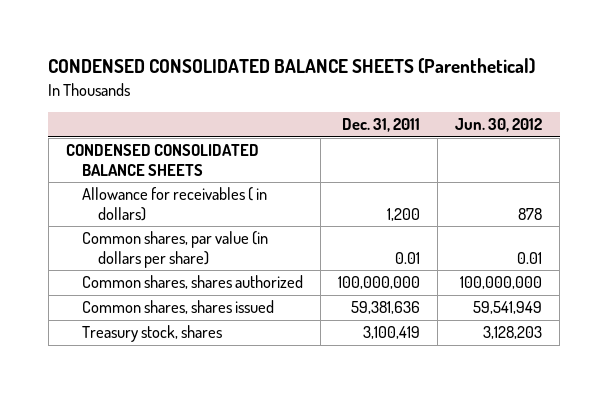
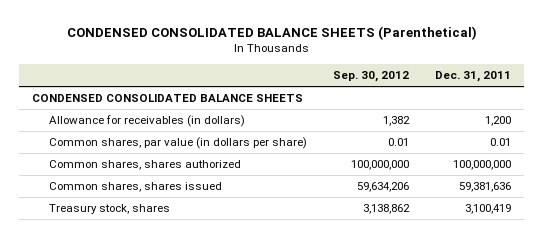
[454,118,542,133] Jun. 30, 2012 -> none
none -> [332,71,409,83] Sep. 30, 2012
[81,187,267,221] Allowance for receivables ( in dollars) -> [48,115,245,128] Allowance for receivables (in dollars)

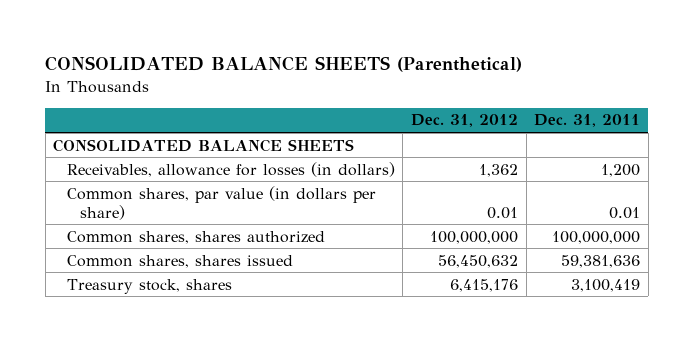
[66,25,477,40] CONDENSED CONSOLIDATED BALANCE SHEETS (Parenthetical) -> [45,56,523,73] CONSOLIDATED BALANCE SHEETS (Parenthetical)
[332,71,409,83] Sep. 30, 2012 -> none
none -> [410,114,518,128] Dec. 31, 2012
[32,94,304,103] CONDENSED CONSOLIDATED BALANCE SHEETS -> [53,138,355,152] CONSOLIDATED BALANCE SHEETS
[48,115,245,128] Allowance for receivables (in dollars) -> [66,161,395,177] Receivables, allowance for losses (in dollars)

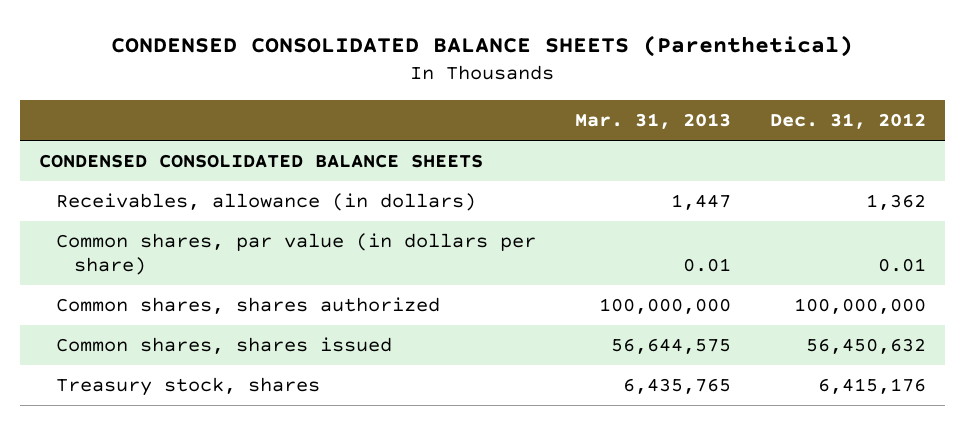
[45,56,523,73] CONSOLIDATED BALANCE SHEETS (Parenthetical) -> [111,34,854,57] CONDENSED CONSOLIDATED BALANCE SHEETS (Parenthetical)
[534,114,641,128] Dec. 31, 2011 -> none
none -> [575,113,732,130] Mar. 31, 2013
[53,138,355,152] CONSOLIDATED BALANCE SHEETS -> [38,154,483,169] CONDENSED CONSOLIDATED BALANCE SHEETS
[66,161,395,177] Receivables, allowance for losses (in dollars) -> [56,193,477,212] Receivables, allowance (in dollars)

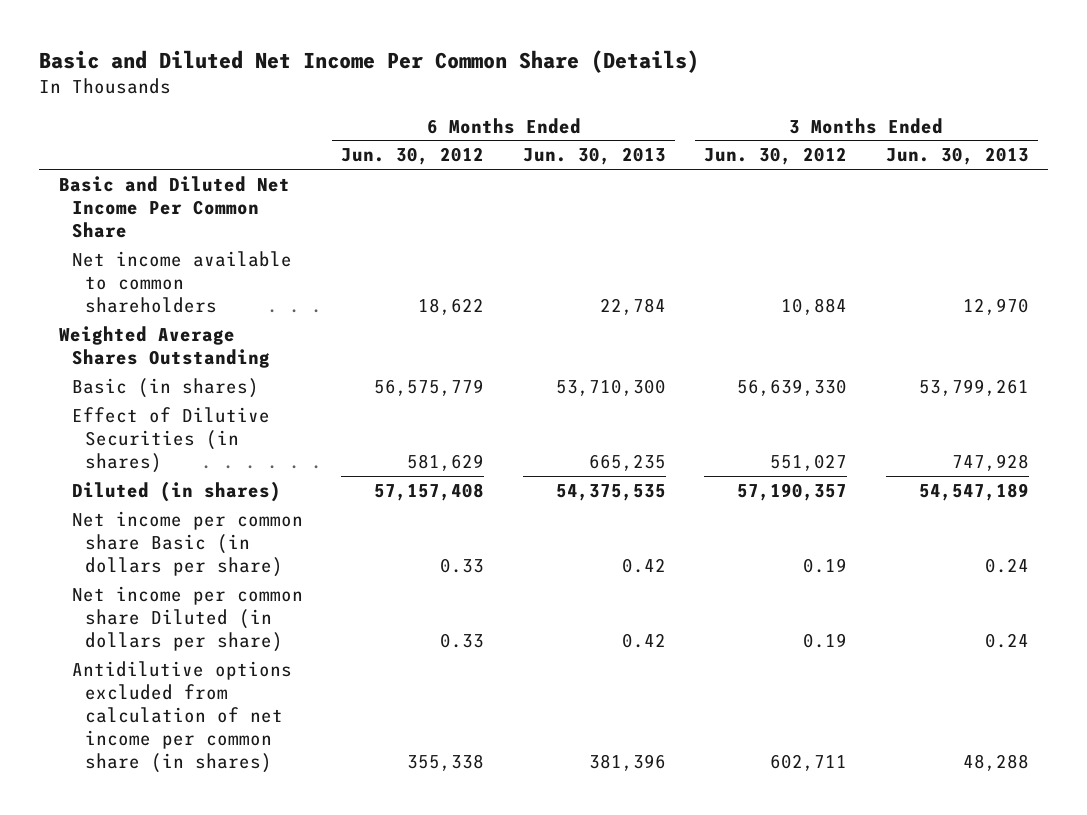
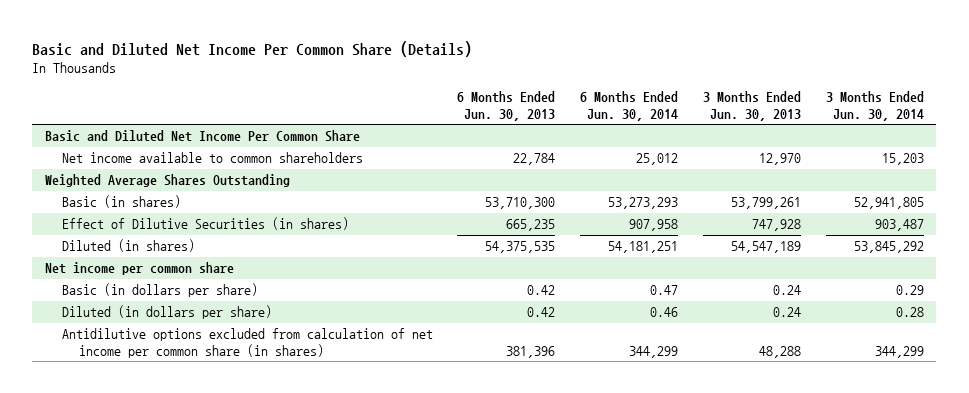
[341,147,485,166] Jun. 30, 2012 -> none
[704,147,848,166] Jun. 30, 2012 -> none
none -> [580,91,679,121] 6 Months Ended Jun. 30, 2014
none -> [825,91,924,121] 3 Months Ended Jun. 30, 2014
none -> [44,262,234,276] Net income per common share
[71,510,303,577] Net income per common share Basic (in dollars per share) -> [61,283,258,298] Basic (in dollars per share)
[71,585,303,652] Net income per common share Diluted (in dollars per share) -> [61,305,272,320] Diluted (in dollars per share)

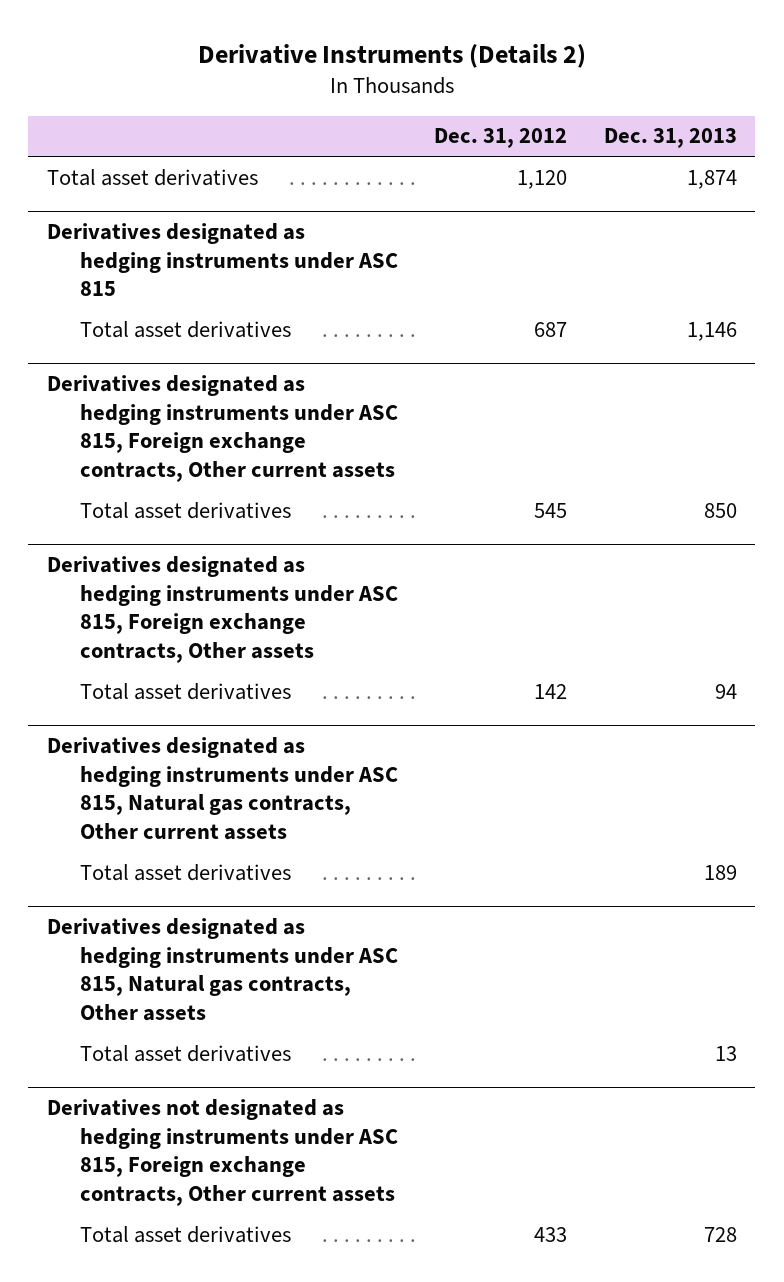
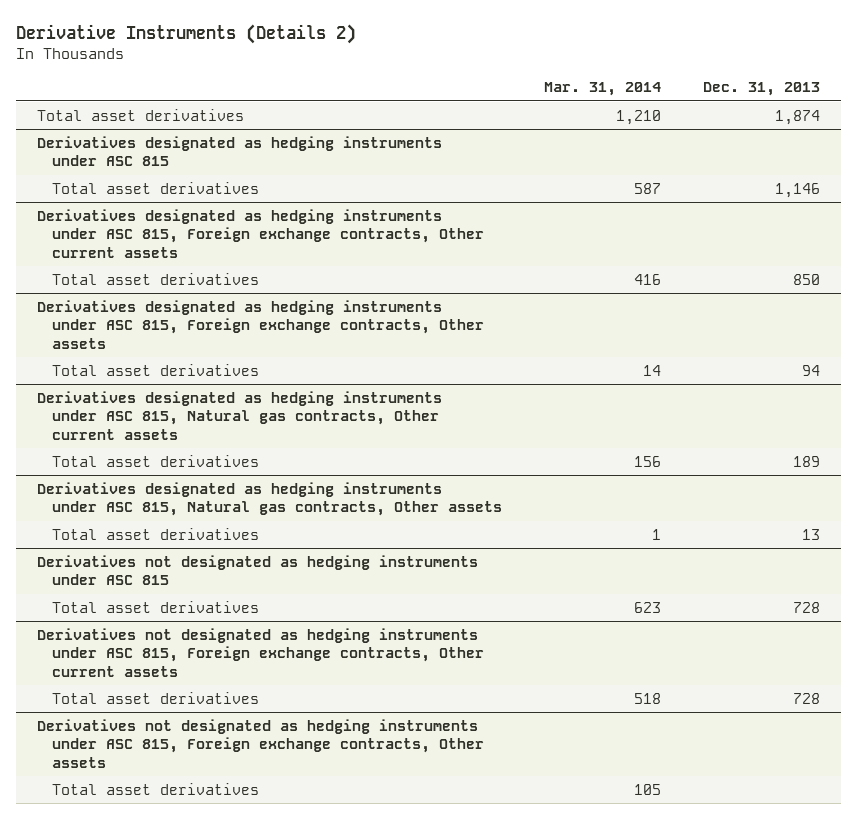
[434,128,568,149] Dec. 31, 2012 -> none
none -> [544,82,662,97] Mar. 31, 2014
none -> [36,554,478,586] Derivatives not designated as hedging instruments under ASC 815
none -> [52,600,260,613] Total asset derivatives
none -> [36,718,485,769] Derivatives not designated as hedging instruments under ASC 815, Foreign exchange contracts, Other assets
none -> [52,782,260,795] Total asset derivatives

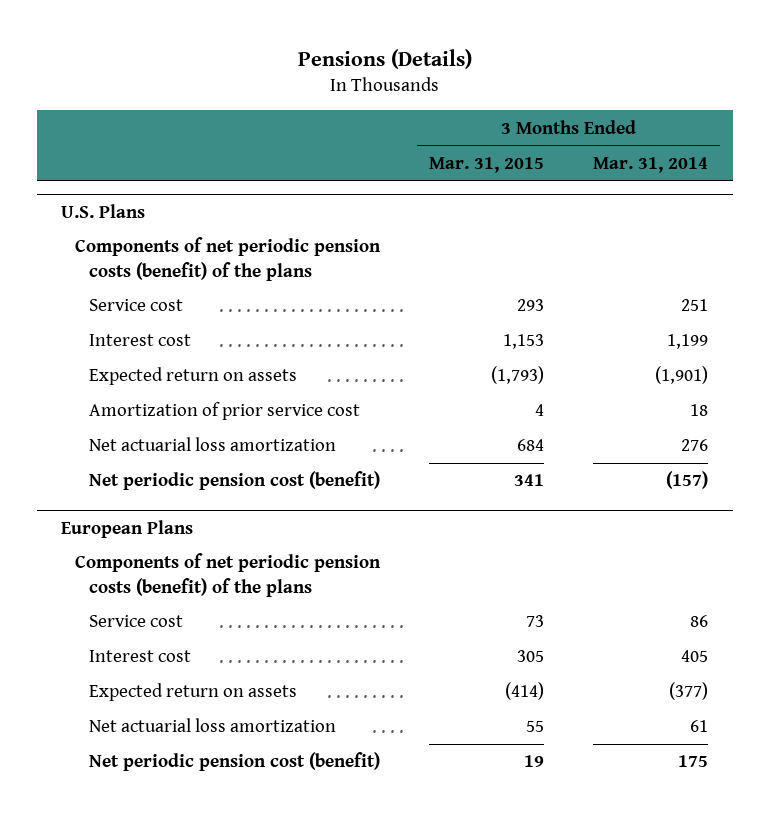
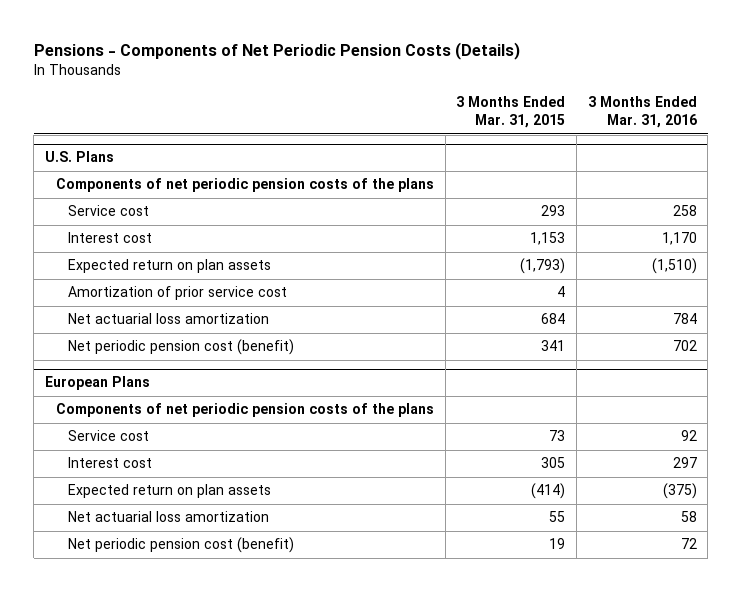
[297,48,472,69] Pensions (Details) -> [33,41,520,60] Pensions - Components of Net Periodic Pension Costs (Details)
[593,156,709,173] Mar. 31, 2014 -> none
none -> [587,96,697,129] 3 Months Ended Mar. 31, 2016
[74,237,381,281] Components of net periodic pension costs (benefit) of the plans -> [56,178,435,193] Components of net periodic pension costs of the plans
[88,367,297,386] Expected return on assets -> [67,259,271,274] Expected return on plan assets
[74,553,381,597] Components of net periodic pension costs (benefit) of the plans -> [56,403,435,418] Components of net periodic pension costs of the plans
[88,683,297,702] Expected return on assets -> [67,484,271,499] Expected return on plan assets

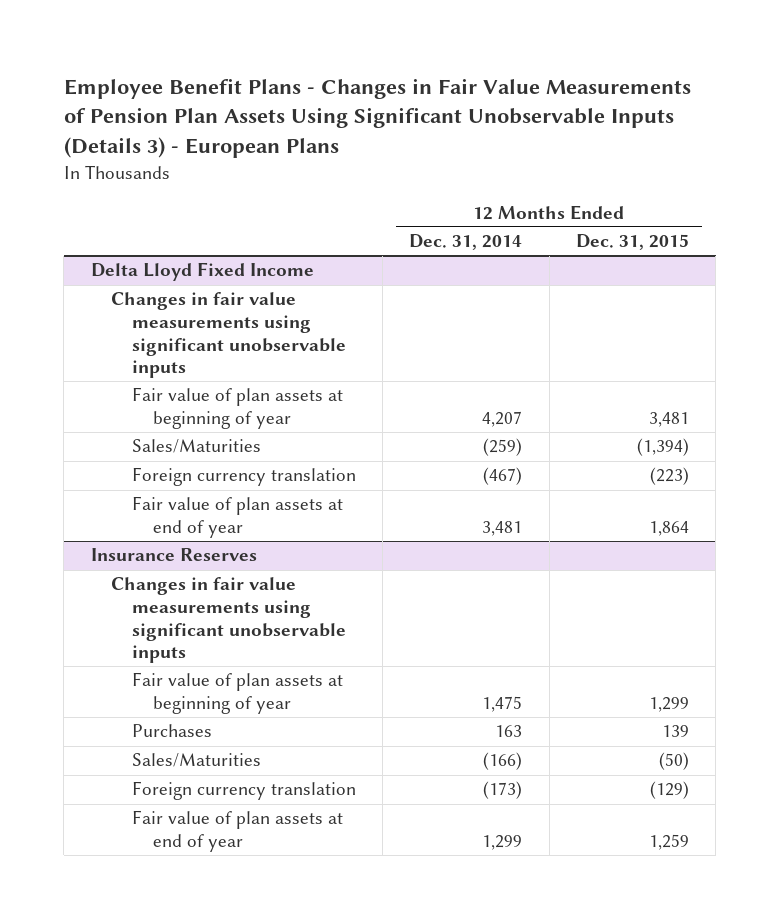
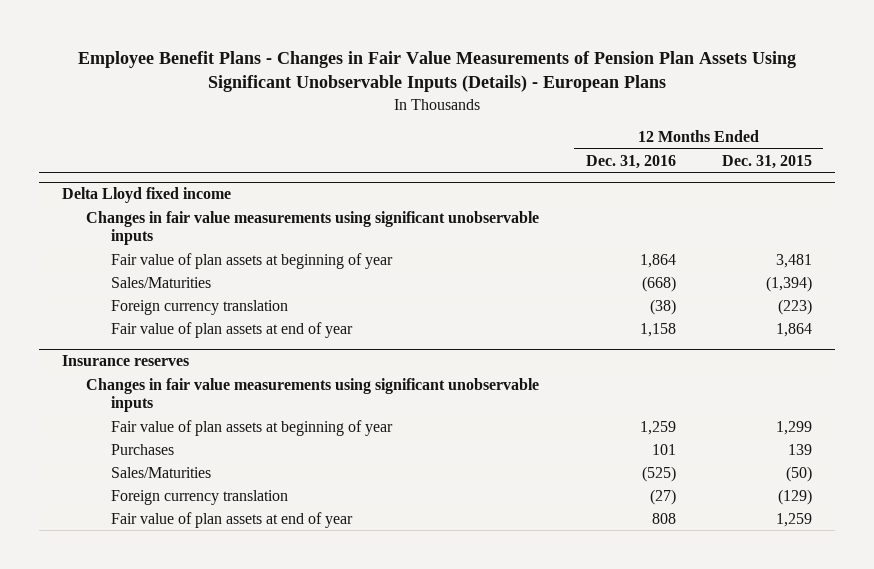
[63,77,691,159] Employee Benefit Plans - Changes in Fair Value Measurements of Pension Plan Assets Using Significant Unobservable Inputs (Details 3) - European Plans -> [78,50,797,93] Employee Benefit Plans - Changes in Fair Value Measurements of Pension Plan Assets Using Significant Unobservable Inputs (Details) - European Plans
[409,234,523,251] Dec. 31, 2014 -> none
none -> [585,154,676,169] Dec. 31, 2016
[90,262,314,282] Delta Lloyd Fixed Income -> [62,187,232,204] Delta Lloyd fixed income
[90,548,257,562] Insurance Reserves -> [62,355,190,367] Insurance reserves

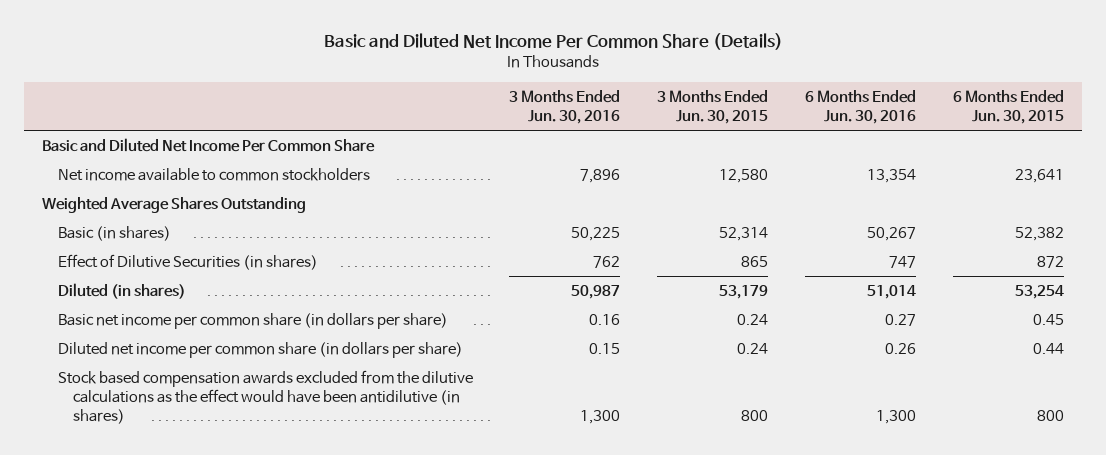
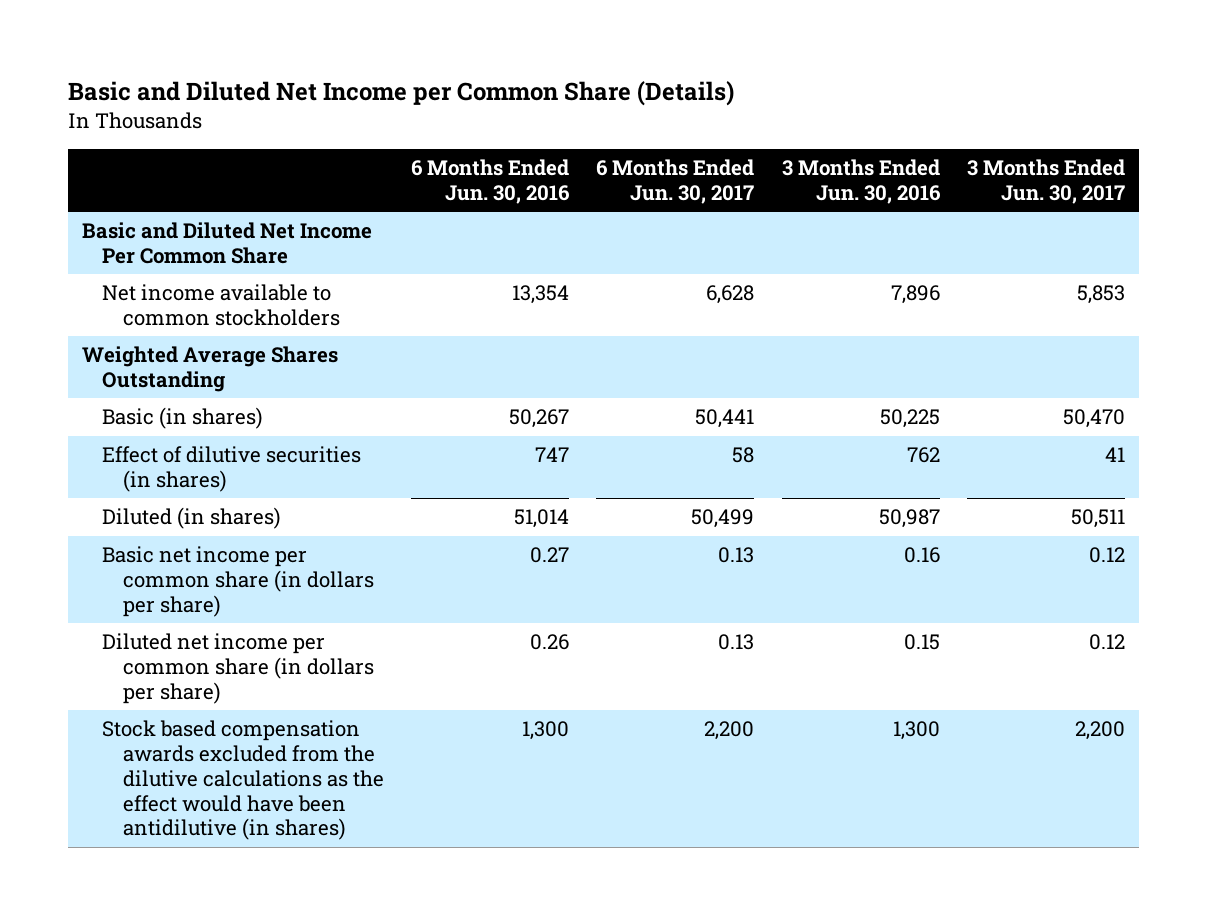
[324,32,784,50] Basic and Diluted Net Income Per Common Share (Details) -> [67,81,734,107] Basic and Diluted Net Income per Common Share (Details)
[657,89,769,124] 3 Months Ended Jun. 30, 2015 -> none
[953,89,1065,124] 6 Months Ended Jun. 30, 2015 -> none
none -> [596,159,755,204] 6 Months Ended Jun. 30, 2017
none -> [967,159,1126,204] 3 Months Ended Jun. 30, 2017
[57,253,318,270] Effect of Dilutive Securities (in shares) -> [102,446,362,493] Effect of dilutive securities (in shares)

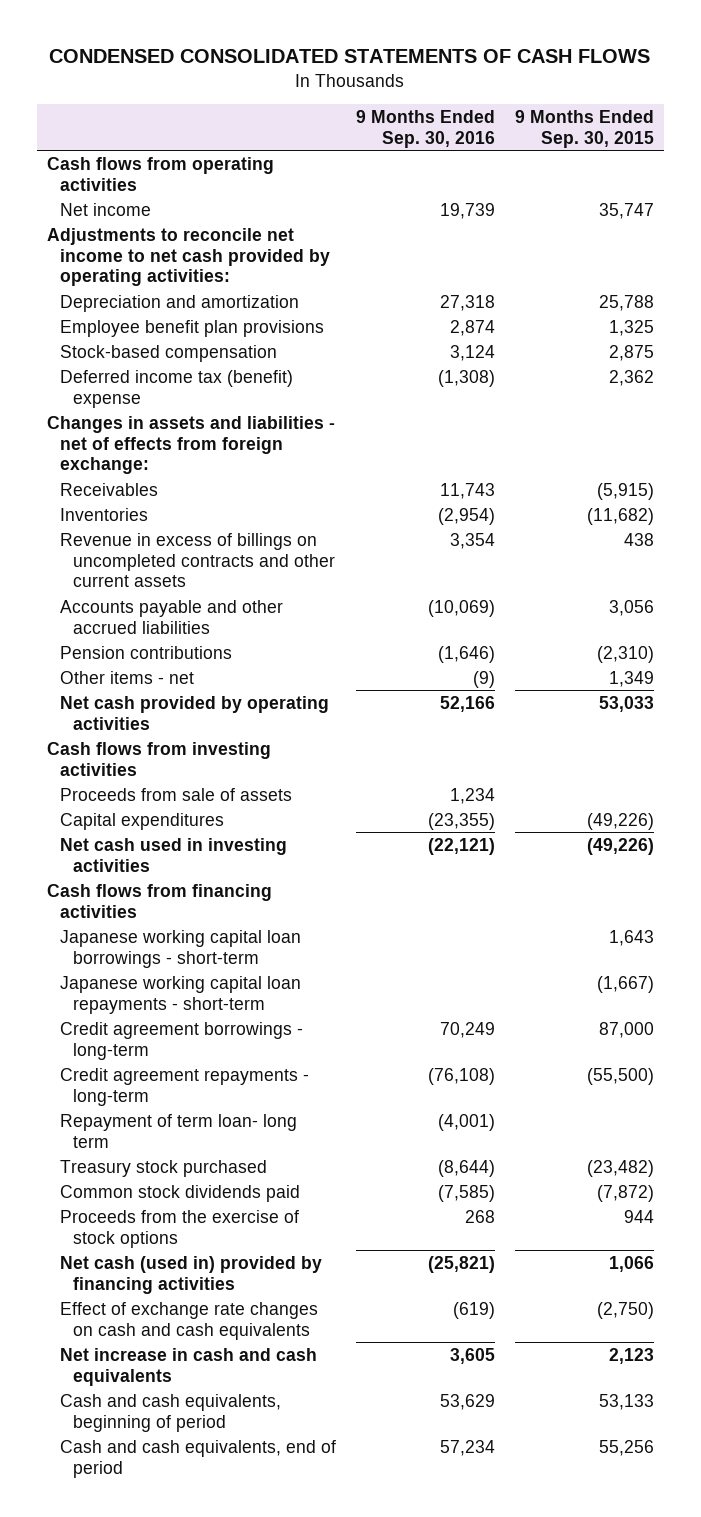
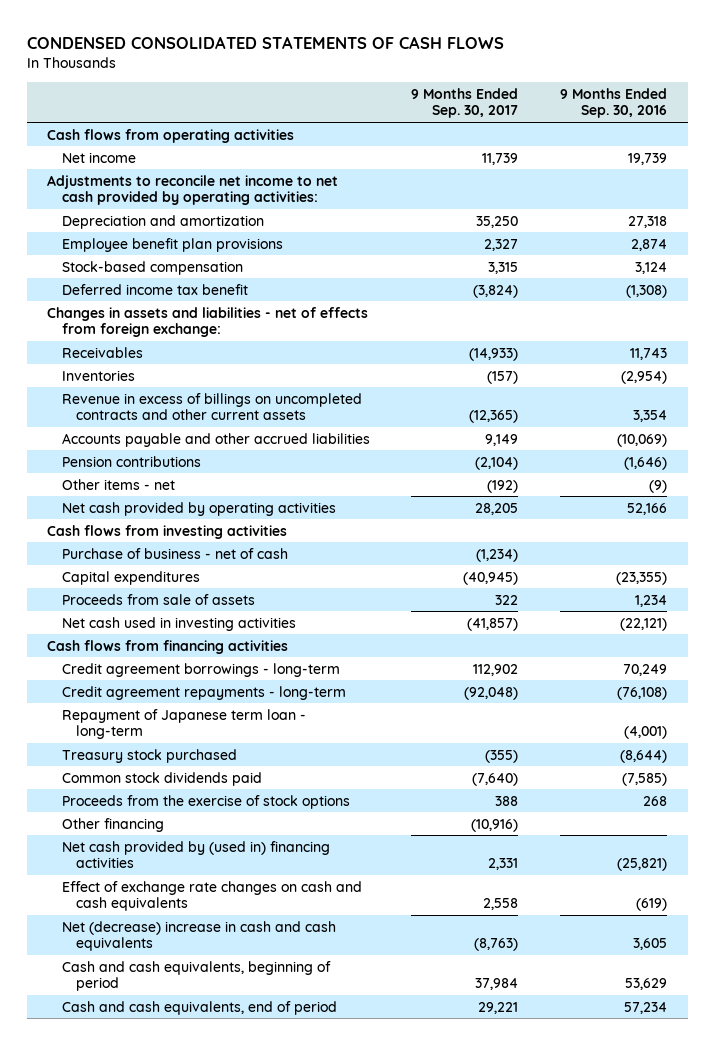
[514,109,654,148] 9 Months Ended Sep. 30, 2015 -> none
none -> [411,87,519,119] 9 Months Ended Sep. 30, 2017
[59,369,293,408] Deferred income tax (benefit) expense -> [61,283,248,295] Deferred income tax benefit
none -> [61,547,288,559] Purchase of business - net of cash
[59,787,292,801] Proceeds from sale of assets -> [61,593,255,605] Proceeds from sale of assets
[59,929,301,968] Japanese working capital loan borrowings - short-term -> none
[59,975,301,1014] Japanese working capital loan repayments - short-term -> none
[59,1113,297,1148] Repayment of term loan- long term -> [61,708,306,740] Repayment of Japanese term loan - long-term
none -> [61,817,164,832] Other financing
[59,1255,322,1294] Net cash (used in) provided by financing activities -> [61,840,330,869] Net cash provided by (used in) financing activities
[59,1347,317,1386] Net increase in cash and cash equivalents -> [61,920,336,952] Net (decrease) increase in cash and cash equivalents

